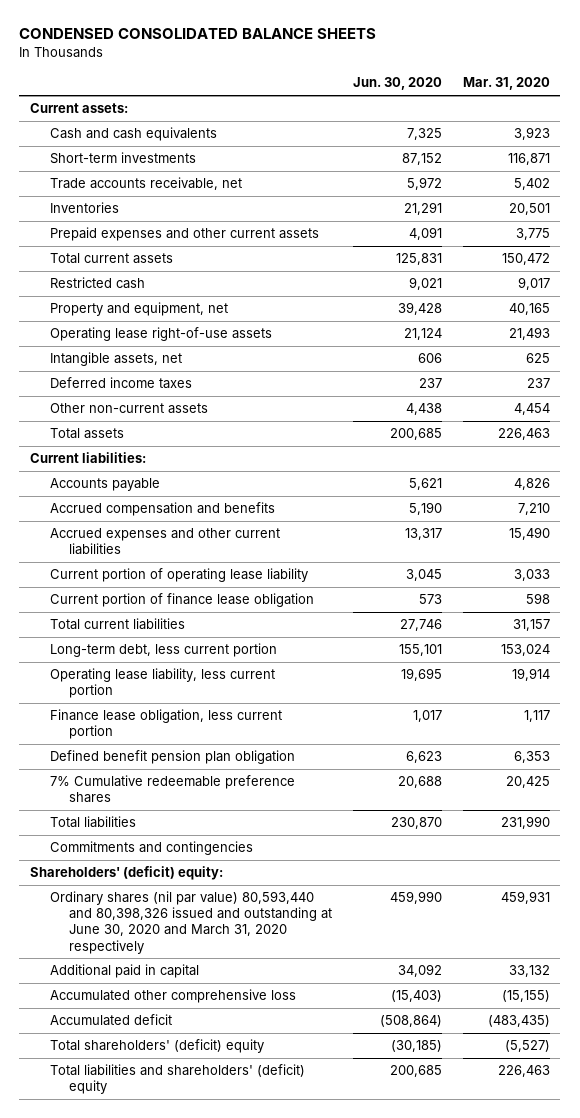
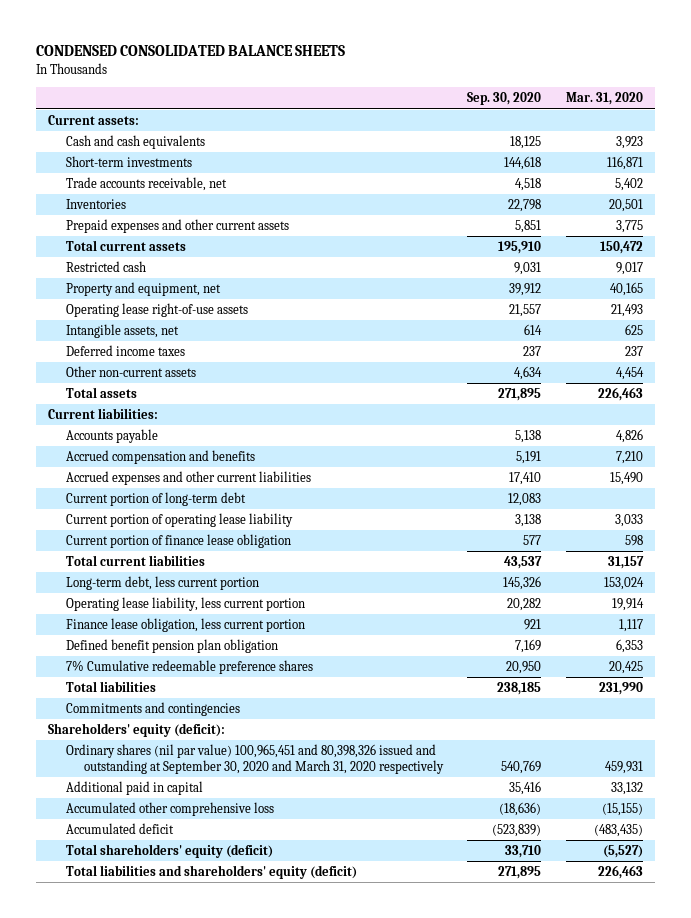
[353,77,443,91] Jun. 30, 2020 -> none
none -> [467,92,542,106] Sep. 30, 2020
none -> [66,492,247,507] Current portion of long-term debt
[29,866,223,881] Shareholders' (deficit) equity: -> [48,723,226,738] Shareholders' equity (deficit):
[49,891,333,954] Ordinary shares (nil par value) 80,593,440 and 80,398,326 issued and outstanding at June 30, 2020 and March 31, 2020 respectively -> [66,744,444,774] Ordinary shares (nil par value) 100,965,451 and 80,398,326 issued and outstanding at September 30, 2020 and March 31, 2020 respectively
[49,1039,264,1054] Total shareholders' (deficit) equity -> [66,844,274,859] Total shareholders' equity (deficit)
[49,1064,305,1095] Total liabilities and shareholders' (deficit) equity -> [66,865,358,880] Total liabilities and shareholders' equity (deficit)

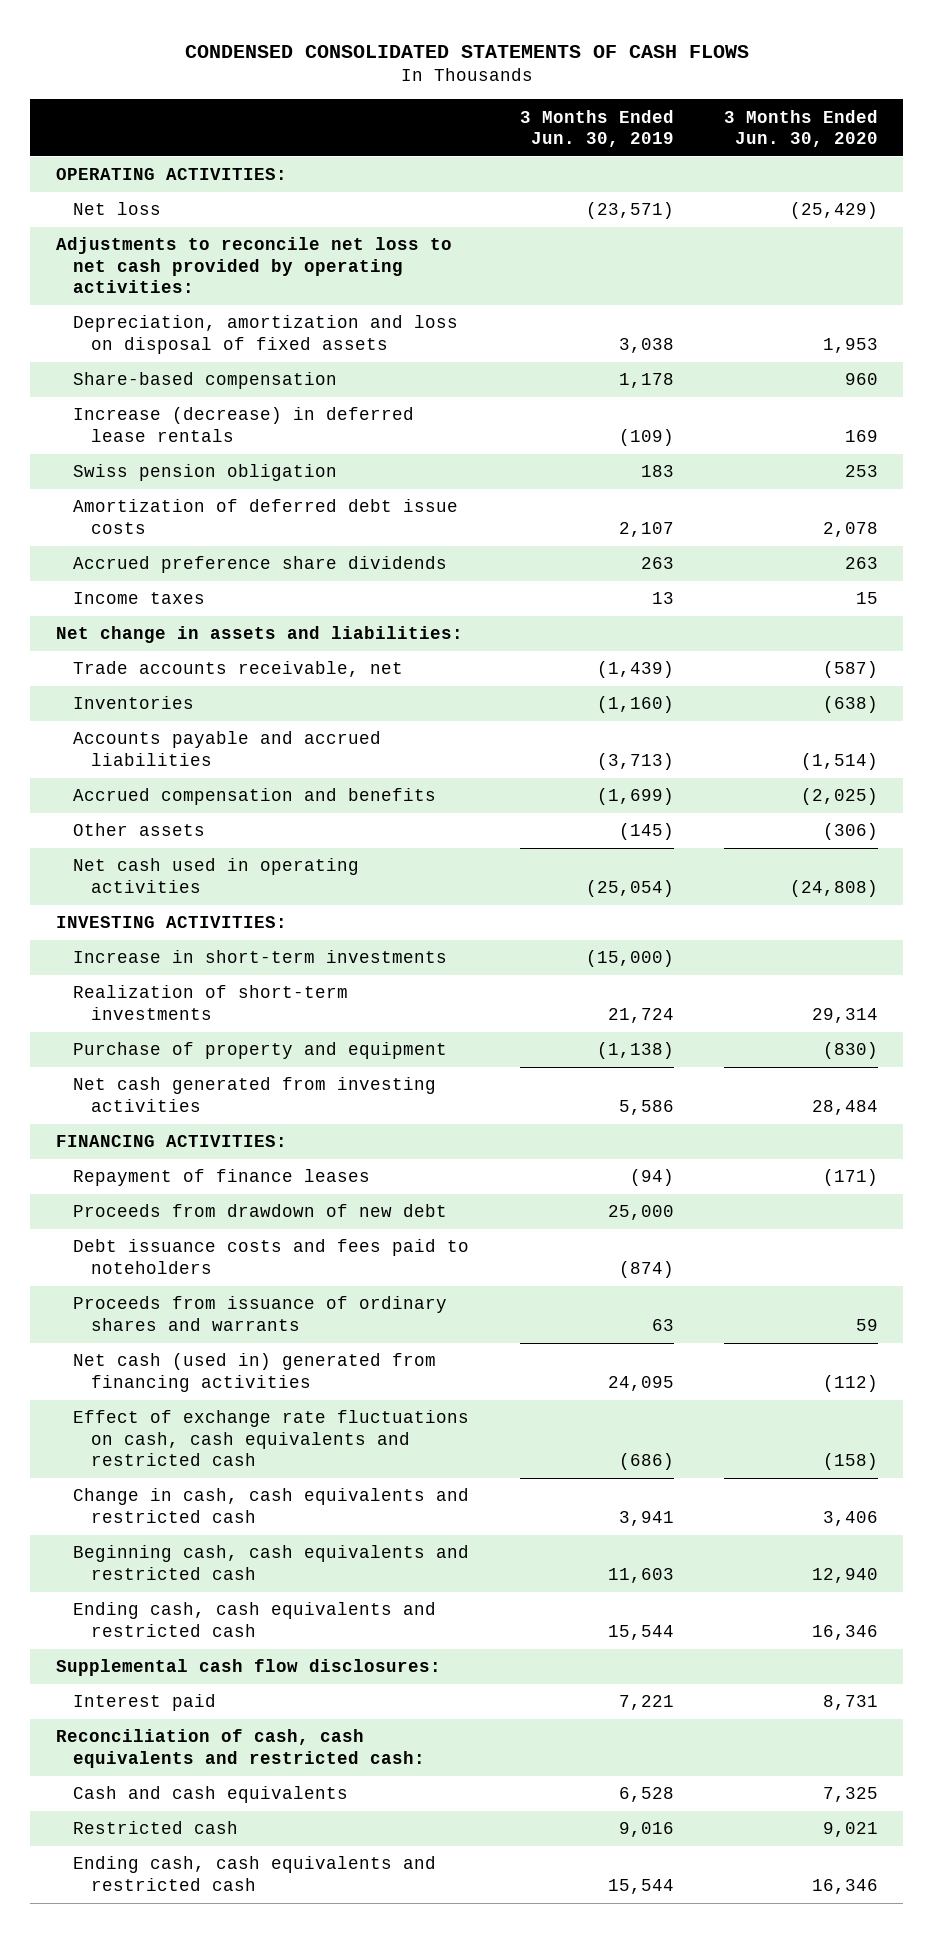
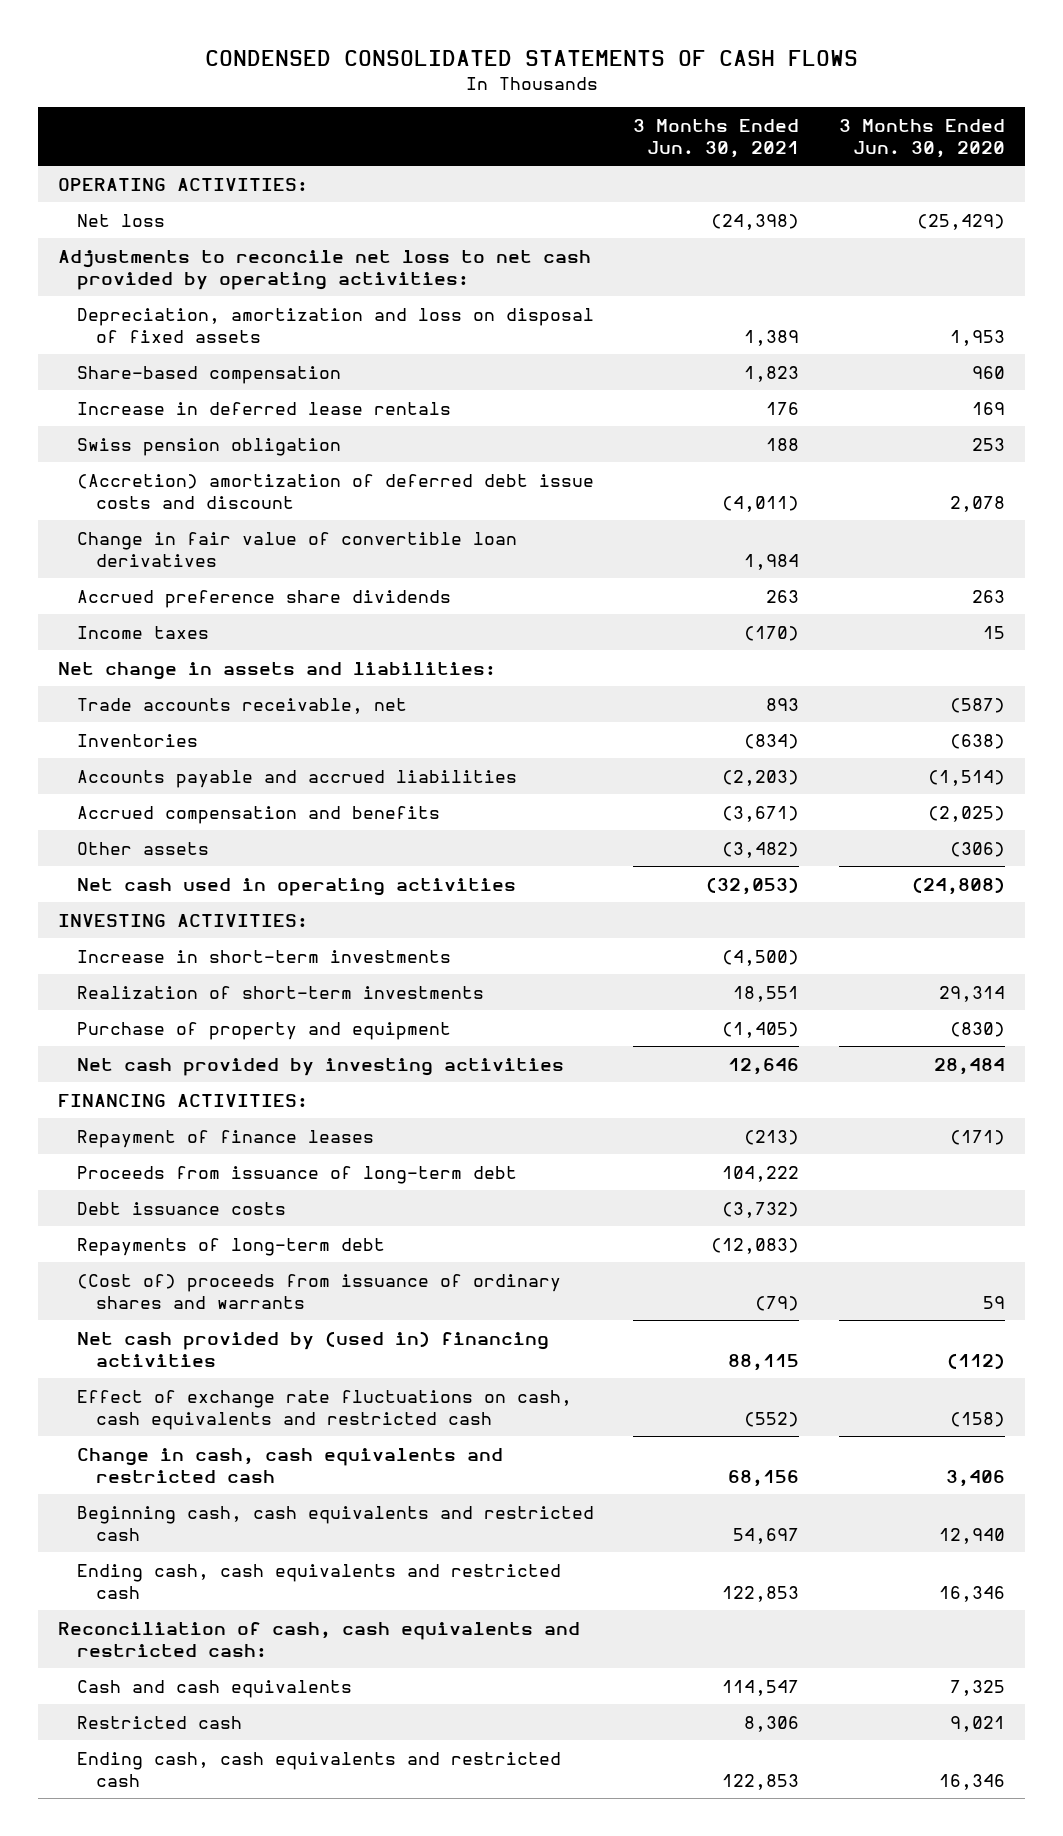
[519,109,674,148] 3 Months Ended Jun. 30, 2019 -> none
none -> [633,118,800,159] 3 Months Ended Jun. 30, 2021
[73,407,415,442] Increase (decrease) in deferred lease rentals -> [76,401,451,415] Increase in deferred lease rentals
[73,499,459,534] Amortization of deferred debt issue costs -> [76,473,594,509] (Accretion) amortization of deferred debt issue costs and discount
none -> [76,531,517,567] Change in fair value of convertible loan derivatives
[73,1077,437,1112] Net cash generated from investing activities -> [76,1057,564,1076] Net cash provided by investing activities
[73,1204,448,1218] Proceeds from drawdown of new debt -> none
none -> [76,1165,517,1184] Proceeds from issuance of long-term debt
[73,1239,470,1274] Debt issuance costs and fees paid to noteholders -> [76,1201,286,1215] Debt issuance costs
none -> [76,1237,385,1256] Repayments of long-term debt
[73,1296,448,1331] Proceeds from issuance of ordinary shares and warrants -> [76,1273,561,1309] (Cost of) proceeds from issuance of ordinary shares and warrants
[73,1353,437,1392] Net cash (used in) generated from financing activities -> [76,1330,549,1367] Net cash provided by (used in) financing activities
[55,1659,441,1677] Supplemental cash flow disclosures: -> none
[73,1694,217,1712] Interest paid -> none

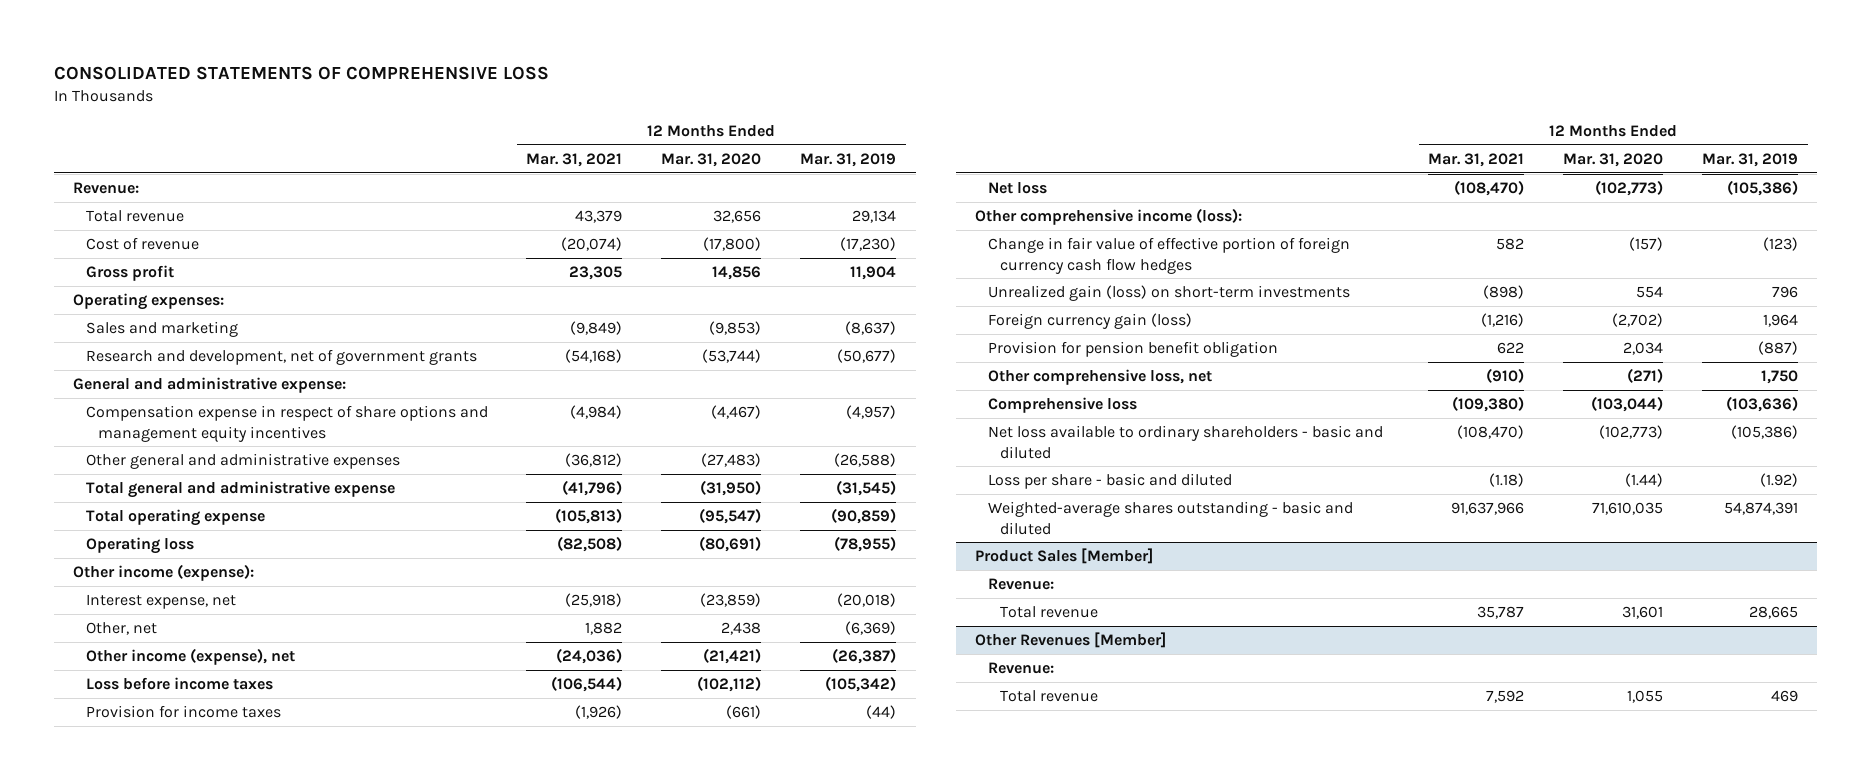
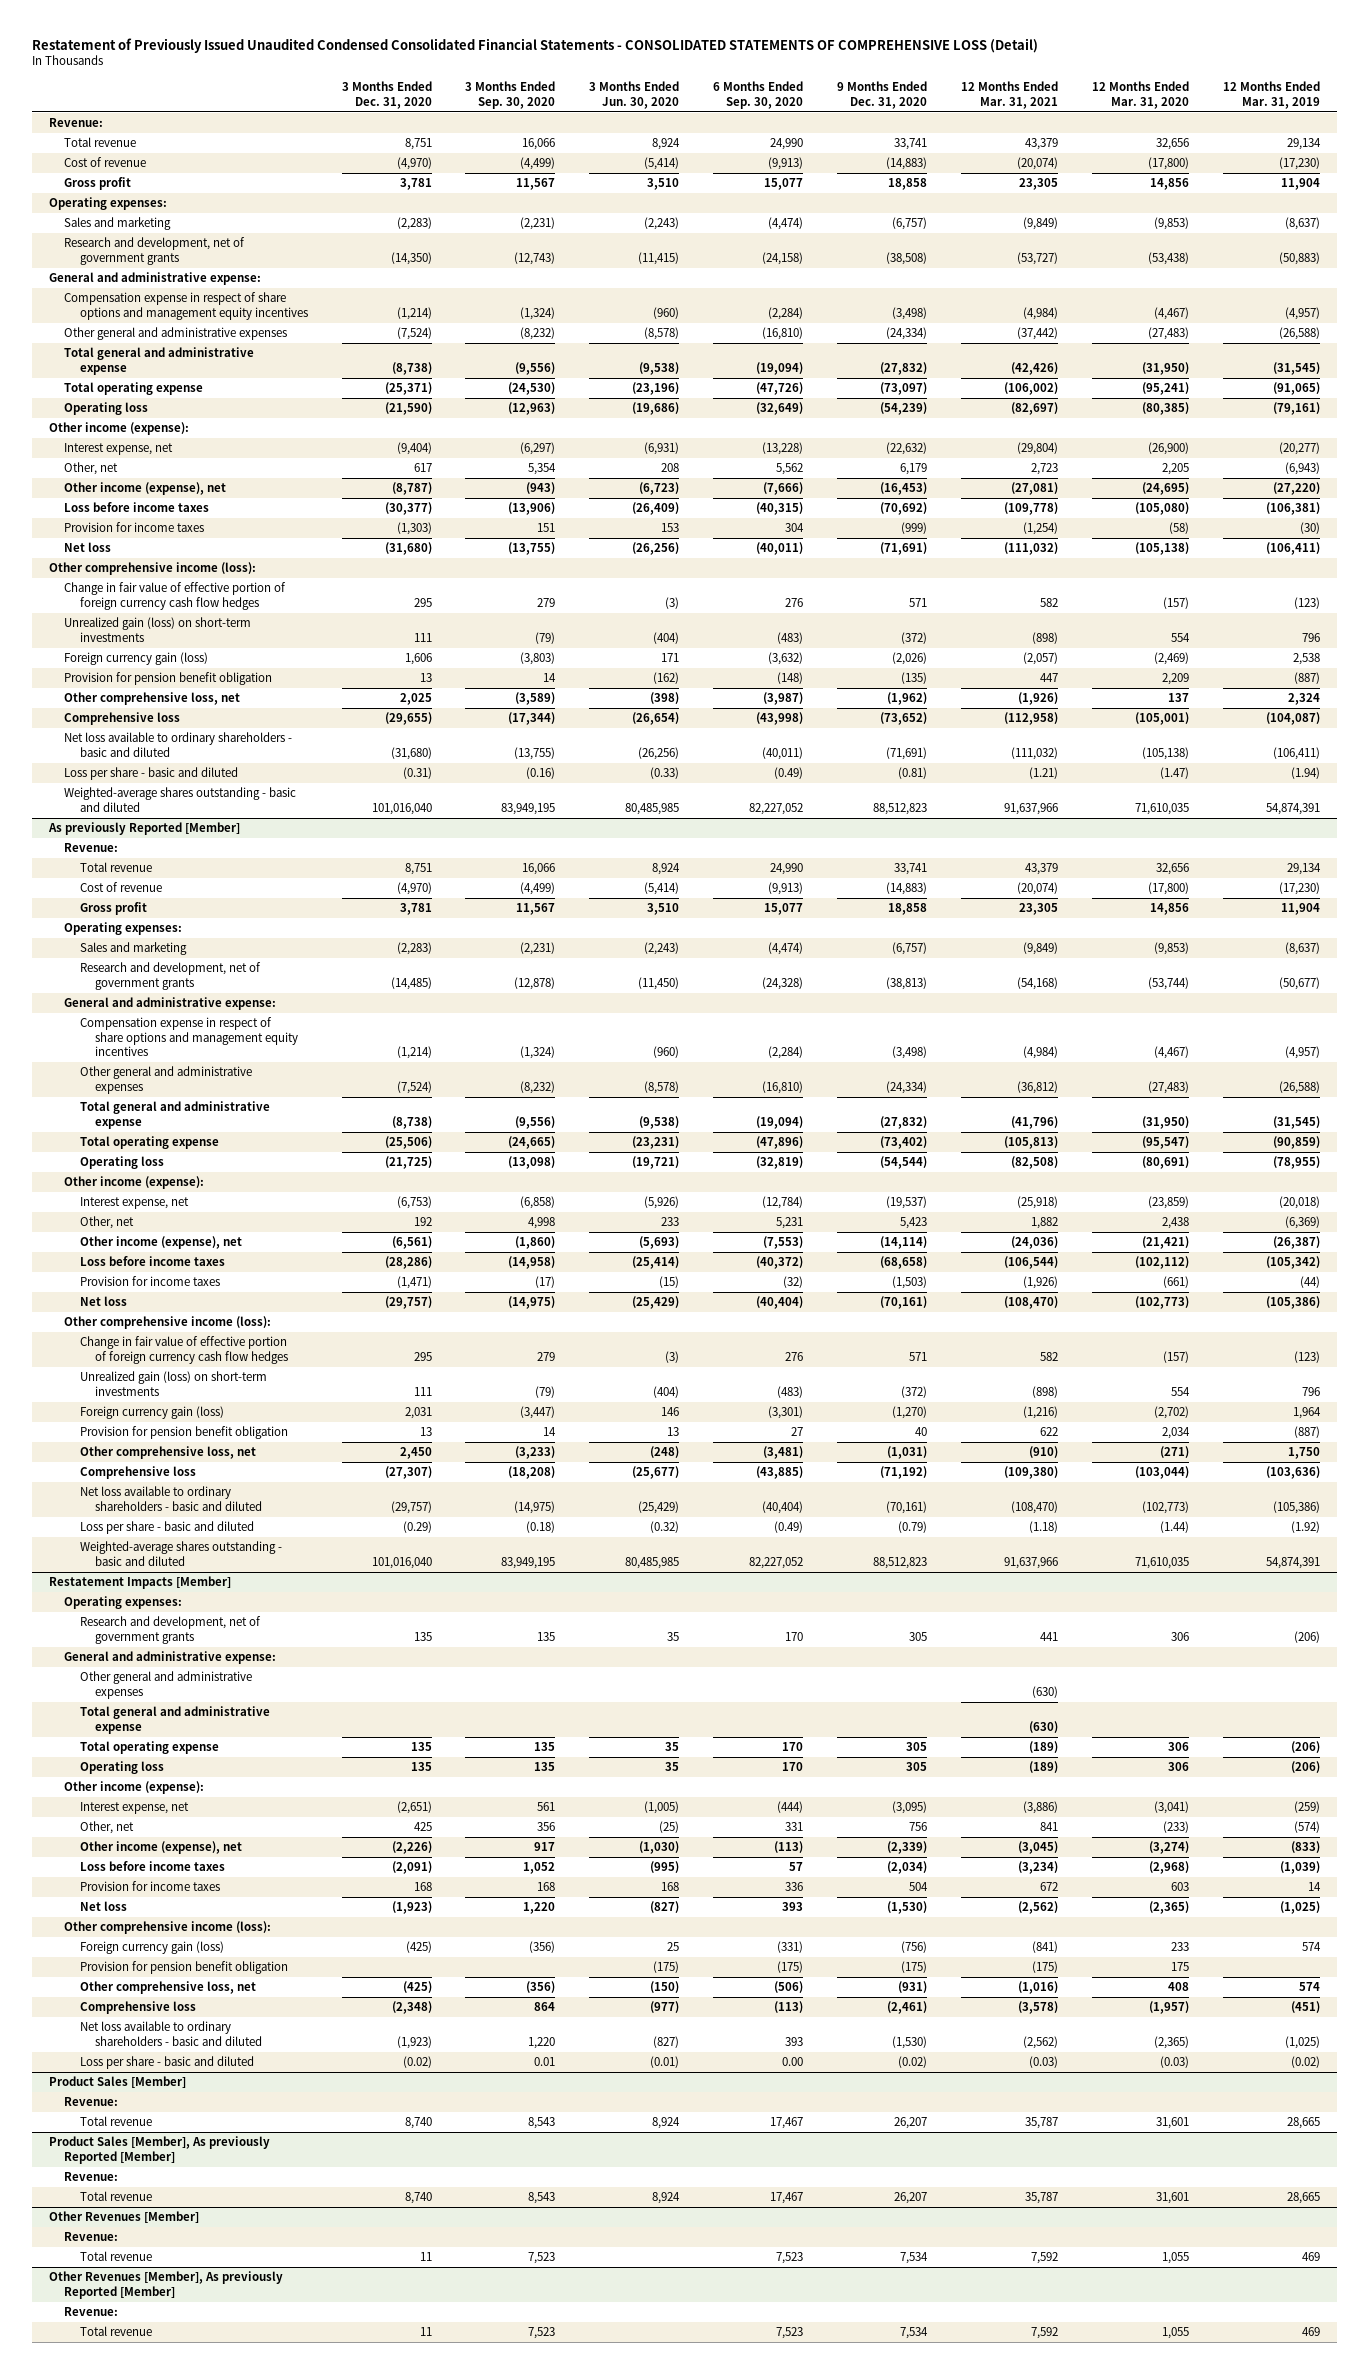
[54,66,550,81] CONSOLIDATED STATEMENTS OF COMPREHENSIVE LOSS -> [32,37,1039,53] Restatement of Previously Issued Unaudited Condensed Consolidated Financial Statements - CONSOLIDATED STATEMENTS OF COMPREHENSIVE LOSS (Detail)
none -> [341,81,432,109] 3 Months Ended Dec. 31, 2020
none -> [465,81,556,109] 3 Months Ended Sep. 30, 2020
none -> [589,81,680,109] 3 Months Ended Jun. 30, 2020
none -> [713,81,804,109] 6 Months Ended Sep. 30, 2020
none -> [837,81,928,109] 9 Months Ended Dec. 31, 2020
none -> [64,237,246,265] Research and development, net of government grants
none -> [49,272,262,286] General and administrative expense:
none -> [64,292,308,320] Compensation expense in respect of share options and management equity incentives
none -> [64,327,288,341] Other general and administrative expenses
none -> [64,347,255,375] Total general and administrative expense
none -> [64,382,204,396] Total operating expense
none -> [64,402,149,416] Operating loss
none -> [49,422,190,436] Other income (expense):
none -> [64,443,174,456] Interest expense, net
none -> [64,462,119,476] Other, net
none -> [64,482,227,496] Other income (expense), net
none -> [64,502,210,513] Loss before income taxes
none -> [64,522,205,533] Provision for income taxes
none -> [64,542,112,553] Net loss
none -> [49,562,257,576] Other comprehensive income (loss):
none -> [64,582,287,610] Change in fair value of effective portion of foreign currency cash flow hedges
none -> [64,617,252,642] Unrealized gain (loss) on short-term investments
none -> [64,652,209,666] Foreign currency gain (loss)
none -> [64,672,273,686] Provision for pension benefit obligation
none -> [64,692,241,706] Other comprehensive loss, net
none -> [64,712,181,726] Comprehensive loss
none -> [64,732,293,757] Net loss available to ordinary shareholders - basic and diluted
none -> [64,767,239,781] Loss per share - basic and diluted
none -> [64,787,297,812] Weighted-average shares outstanding - basic and diluted
none -> [48,822,241,836] As previously Reported [Member]
none -> [64,843,119,853] Revenue:
none -> [79,862,152,873] Total revenue
none -> [79,882,162,893] Cost of revenue
none -> [79,902,147,916] Gross profit
none -> [64,922,183,936] Operating expenses:
none -> [79,942,187,956] Sales and marketing
none -> [49,1576,232,1590] Restatement Impacts [Member]
none -> [64,1596,183,1610] Operating expenses:
none -> [79,1616,261,1644] Research and development, net of government grants
none -> [64,1651,277,1665] General and administrative expense:
none -> [79,1671,252,1699] Other general and administrative expenses
none -> [79,1706,270,1734] Total general and administrative expense
none -> [79,1741,219,1755] Total operating expense
none -> [79,1761,164,1775] Operating loss
none -> [64,1781,205,1795] Other income (expense):
none -> [79,1802,189,1815] Interest expense, net
none -> [79,1821,134,1835] Other, net
none -> [79,1841,242,1855] Other income (expense), net
none -> [79,1861,225,1872] Loss before income taxes
none -> [79,1881,220,1892] Provision for income taxes
none -> [79,1901,127,1912] Net loss
none -> [64,1921,272,1935] Other comprehensive income (loss):
none -> [79,1941,224,1955] Foreign currency gain (loss)
none -> [79,1961,288,1975] Provision for pension benefit obligation
none -> [79,1981,256,1995] Other comprehensive loss, net
none -> [79,2001,196,2015] Comprehensive loss
none -> [79,2021,262,2046] Net loss available to ordinary shareholders - basic and diluted
none -> [79,2056,254,2070] Loss per share - basic and diluted
none -> [49,2136,271,2164] Product Sales [Member], As previously Reported [Member]
none -> [64,2172,119,2182] Revenue:
none -> [79,2191,152,2202] Total revenue
none -> [49,2271,284,2299] Other Revenues [Member], As previously Reported [Member]
none -> [64,2307,119,2317] Revenue:
none -> [79,2326,152,2337] Total revenue

